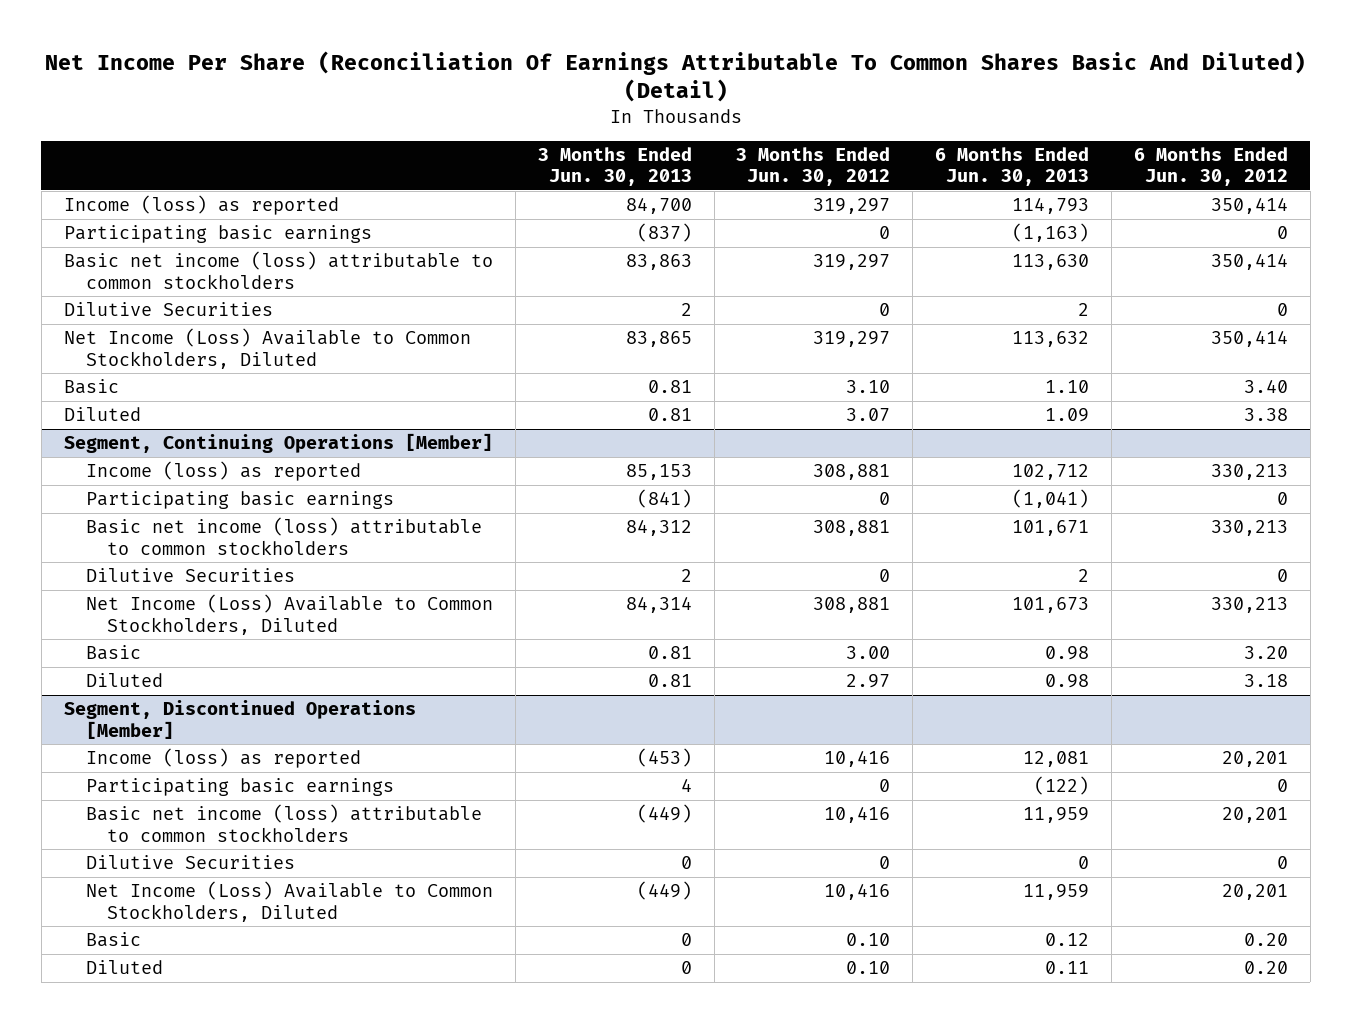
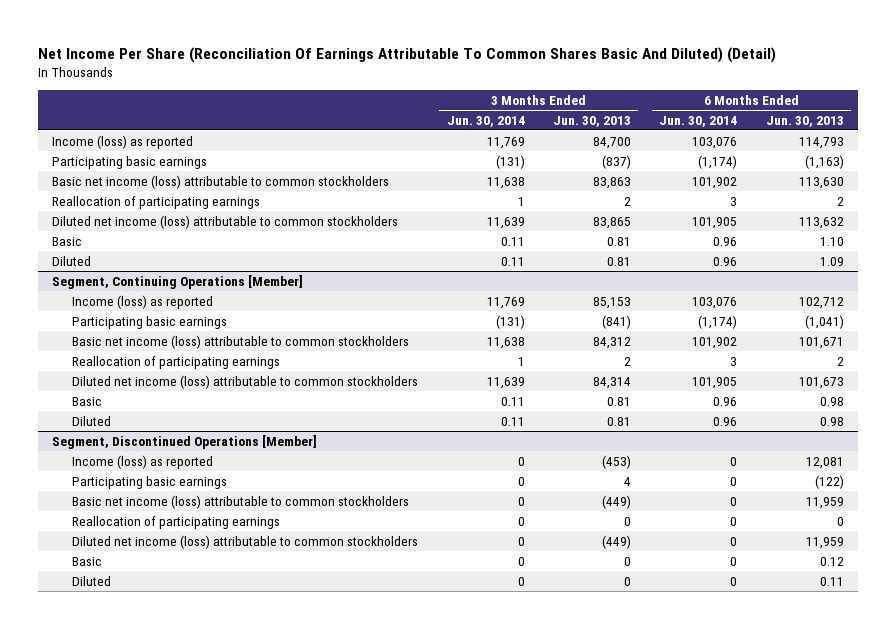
[736,147,891,187] 3 Months Ended Jun. 30, 2012 -> none
[1134,147,1289,187] 6 Months Ended Jun. 30, 2012 -> none
none -> [446,115,525,127] Jun. 30, 2014
none -> [659,115,738,127] Jun. 30, 2014
[63,302,273,317] Dilutive Securities -> [52,195,261,209] Reallocation of participating earnings
[63,328,471,369] Net Income (Loss) Available to Common Stockholders, Diluted -> [52,214,399,229] Diluted net income (loss) attributable to common stockholders
[85,568,295,583] Dilutive Securities -> [72,355,281,369] Reallocation of participating earnings
[85,594,493,635] Net Income (Loss) Available to Common Stockholders, Diluted -> [72,374,419,389] Diluted net income (loss) attributable to common stockholders
[85,855,295,870] Dilutive Securities -> [72,515,281,529] Reallocation of participating earnings
[85,881,493,922] Net Income (Loss) Available to Common Stockholders, Diluted -> [72,534,419,549] Diluted net income (loss) attributable to common stockholders

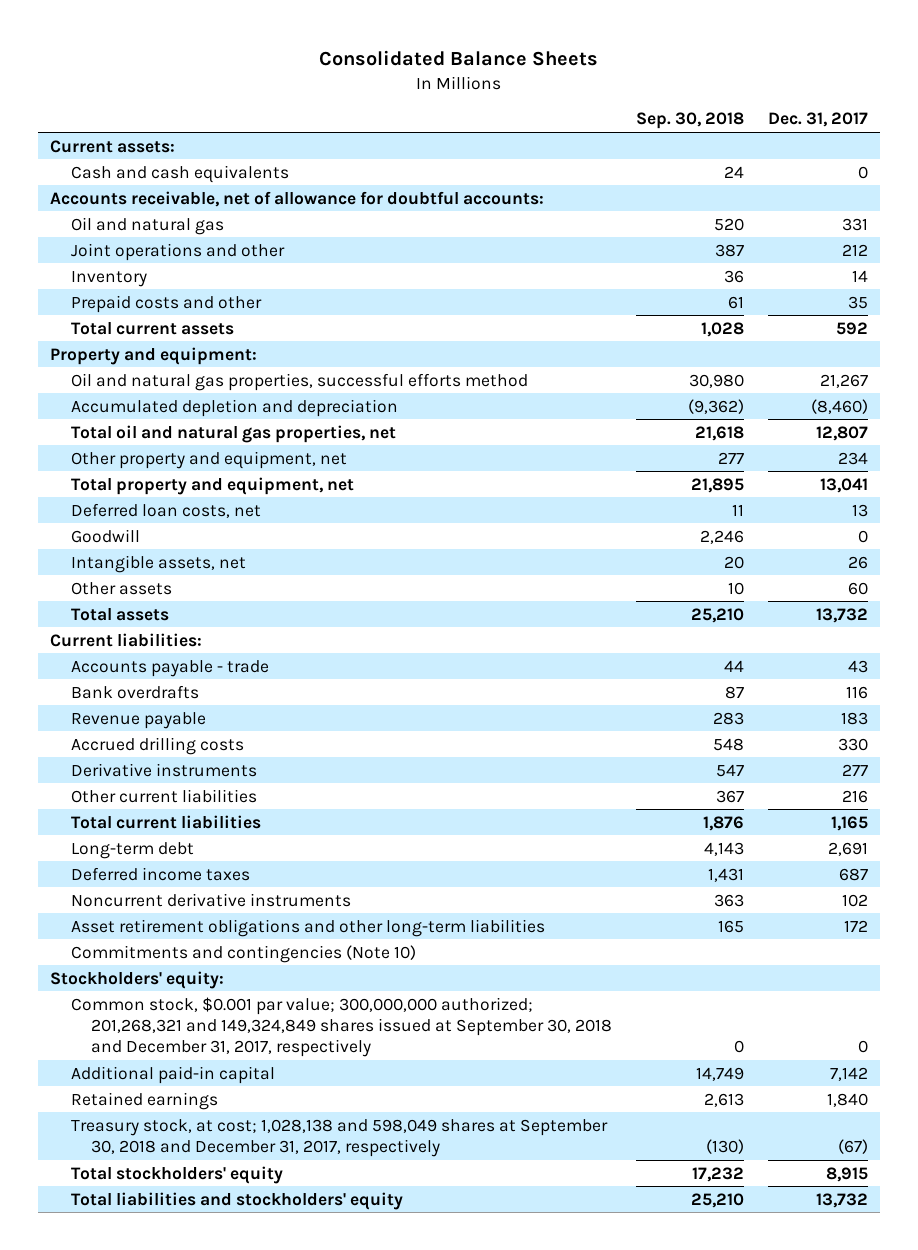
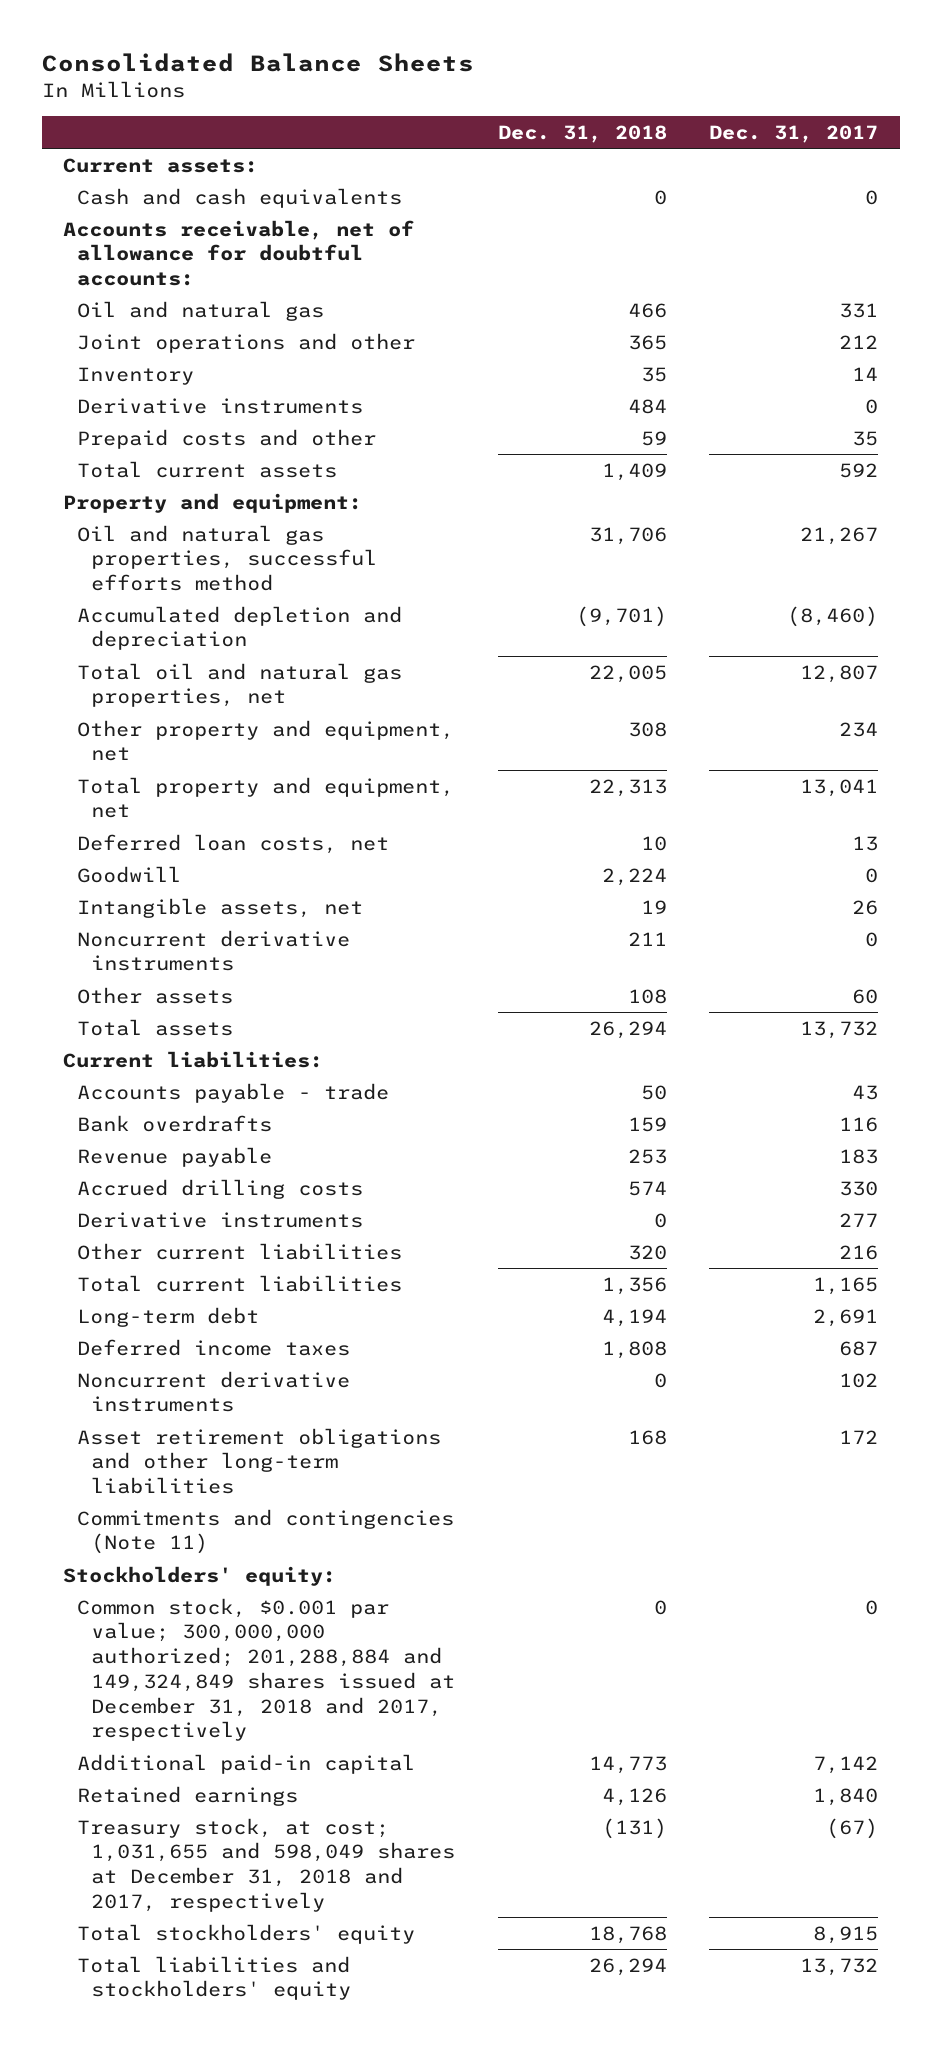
[635,112,744,130] Sep. 30, 2018 -> none
none -> [497,125,667,144] Dec. 31, 2018
none -> [76,397,363,414] Derivative instruments
none -> [76,929,350,972] Noncurrent derivative instruments
[70,944,416,963] Commitments and contingencies (Note 10) -> [76,1508,454,1555] Commitments and contingencies (Note 11)
[70,996,612,1058] Common stock, $0.001 par value; 300,000,000 authorized; 201,268,321 and 149,324,849 shares issued at September 30, 2018 and December 31, 2017, respectively -> [76,1597,455,1742] Common stock, $0.001 par value; 300,000,000 authorized; 201,288,884 and 149,324,849 shares issued at December 31, 2018 and 2017, respectively
[70,1118,608,1157] Treasury stock, at cost; 1,028,138 and 598,049 shares at September 30, 2018 and December 31, 2017, respectively -> [76,1817,455,1912] Treasury stock, at cost; 1,031,655 and 598,049 shares at December 31, 2018 and 2017, respectively

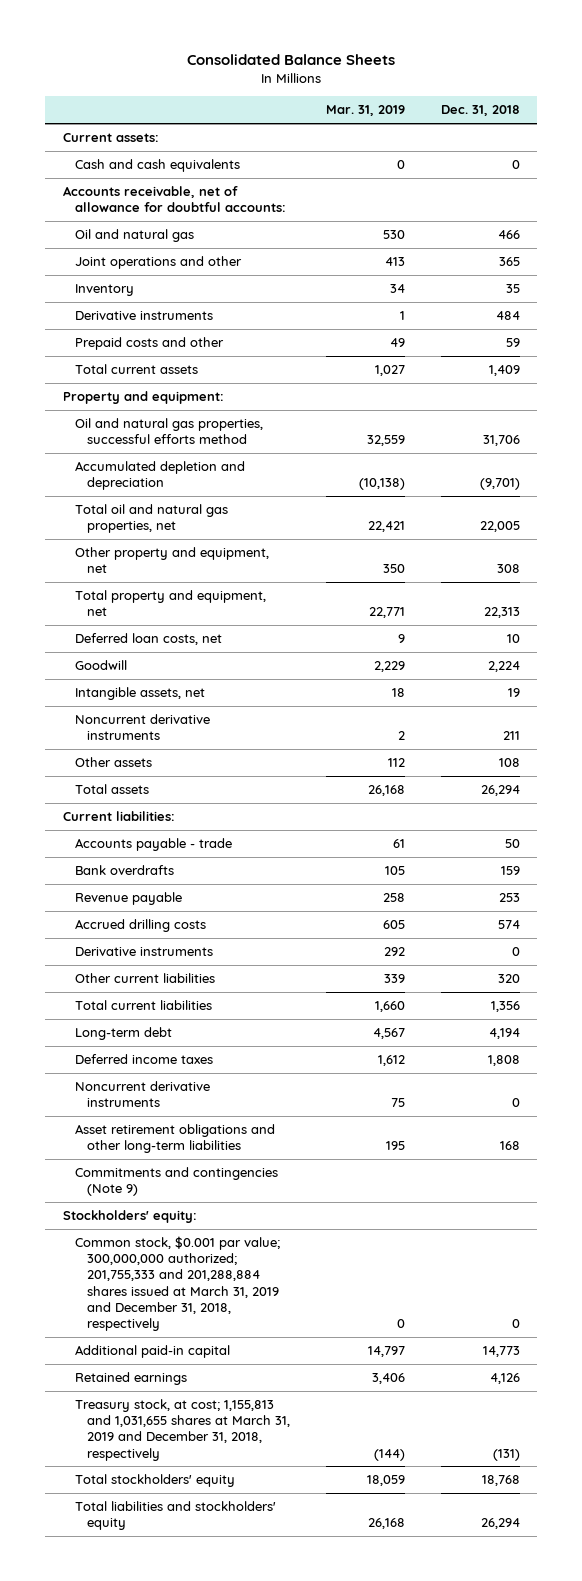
[709,125,879,144] Dec. 31, 2017 -> none
none -> [326,105,406,117] Mar. 31, 2019
[76,1508,454,1555] Commitments and contingencies (Note 11) -> [75,1166,279,1197] Commitments and contingencies (Note 9)
[76,1597,455,1742] Common stock, $0.001 par value; 300,000,000 authorized; 201,288,884 and 149,324,849 shares issued at December 31, 2018 and 2017, respectively -> [75,1235,281,1332] Common stock, $0.001 par value; 300,000,000 authorized; 201,755,333 and 201,288,884 shares issued at March 31, 2019 and December 31, 2018, respectively
[76,1817,455,1912] Treasury stock, at cost; 1,031,655 and 598,049 shares at December 31, 2018 and 2017, respectively -> [75,1398,291,1461] Treasury stock, at cost; 1,155,813 and 1,031,655 shares at March 31, 2019 and December 31, 2018, respectively

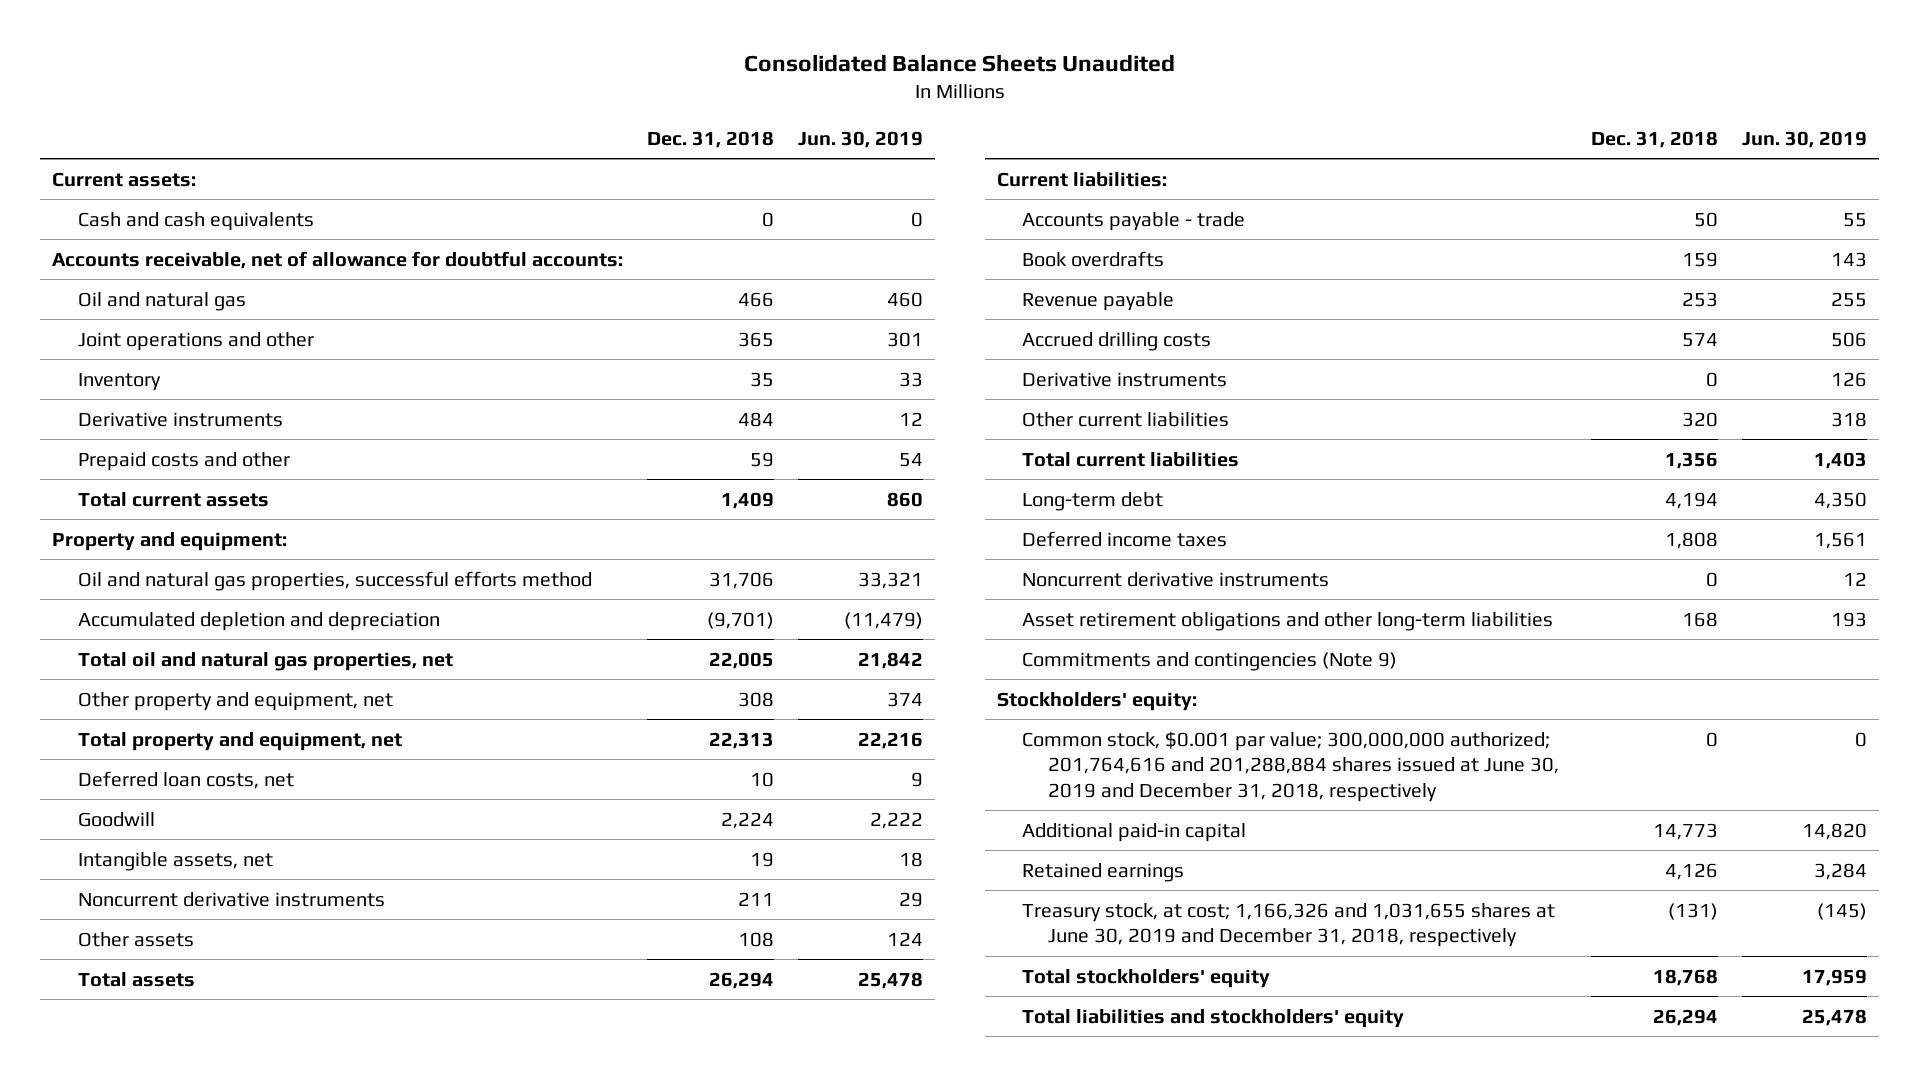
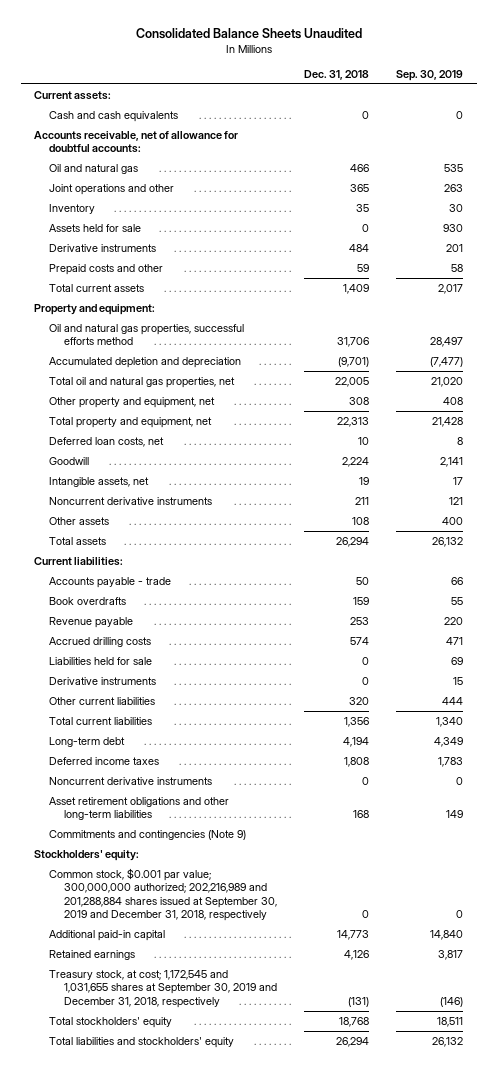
[797,130,923,148] Jun. 30, 2019 -> none
none -> [396,69,464,81] Sep. 30, 2019
none -> [49,223,142,232] Assets held for sale
none -> [49,656,153,665] Liabilities held for sale
[1022,730,1559,802] Common stock, $0.001 par value; 300,000,000 authorized; 201,764,616 and 201,288,884 shares issued at June 30, 2019 and December 31, 2018, respectively -> [49,867,278,922] Common stock, $0.001 par value; 300,000,000 authorized; 202,216,989 and 201,288,884 shares issued at September 30, 2019 and December 31, 2018, respectively
[1022,902,1556,948] Treasury stock, at cost; 1,166,326 and 1,031,655 shares at June 30, 2019 and December 31, 2018, respectively -> [49,969,278,1008] Treasury stock, at cost; 1,172,545 and 1,031,655 shares at September 30, 2019 and December 31, 2018, respectively

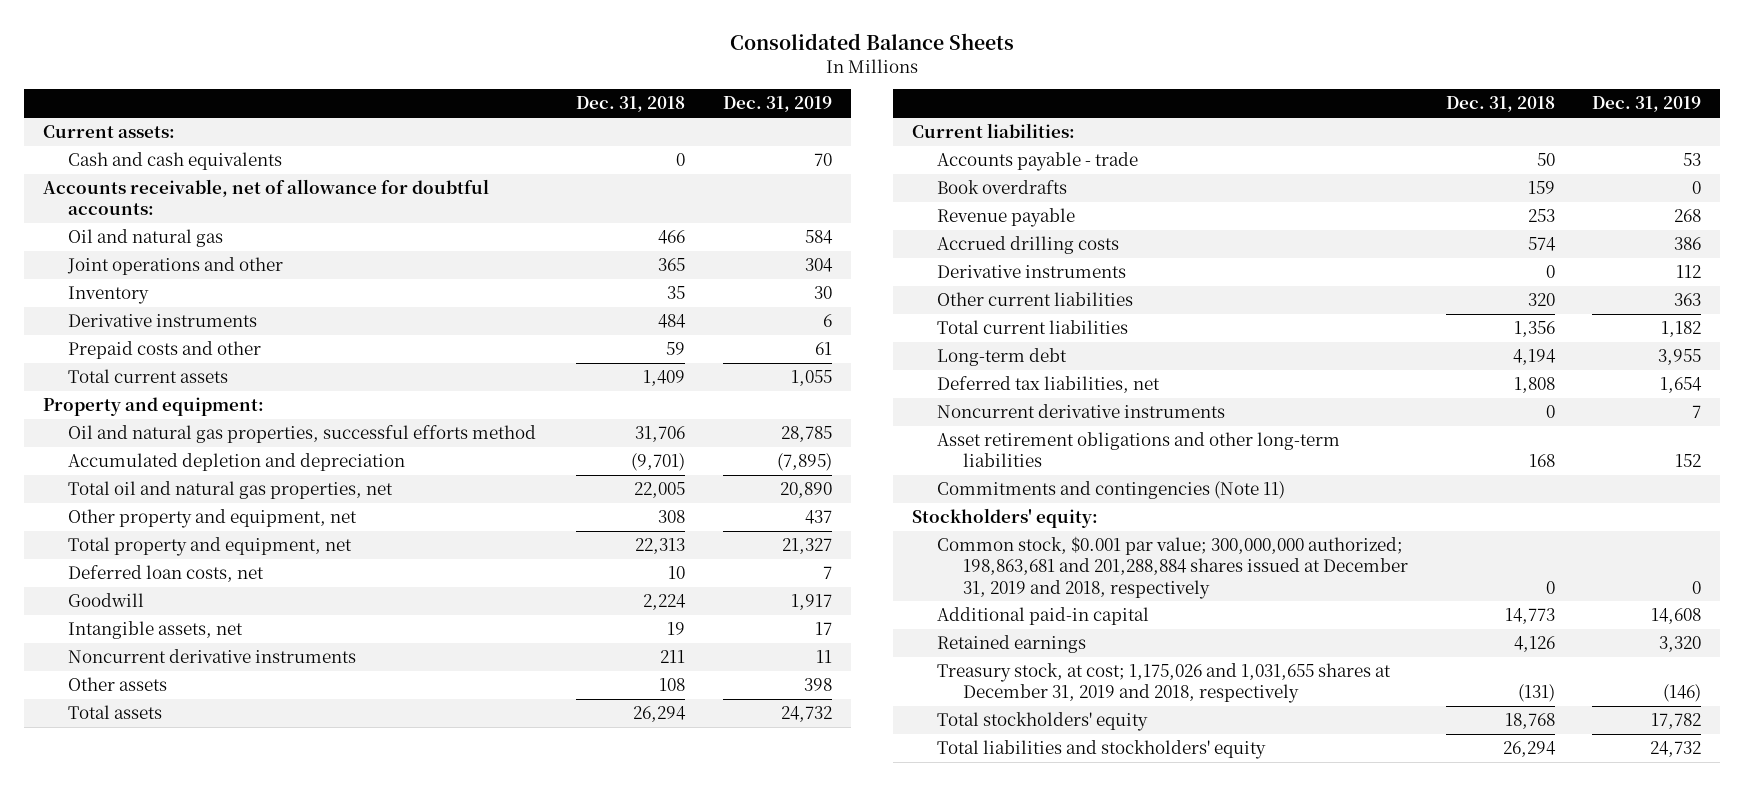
[135,28,362,40] Consolidated Balance Sheets Unaudited -> [729,32,1014,50] Consolidated Balance Sheets
[396,69,464,81] Sep. 30, 2019 -> none
none -> [723,96,833,113] Dec. 31, 2019
[49,223,142,232] Assets held for sale -> none
[49,656,153,665] Liabilities held for sale -> none
[49,756,160,765] Deferred income taxes -> [937,375,1161,393] Deferred tax liabilities, net
[49,829,247,840] Commitments and contingencies (Note 9) -> [937,480,1286,499] Commitments and contingencies (Note 11)
[49,867,278,922] Common stock, $0.001 par value; 300,000,000 authorized; 202,216,989 and 201,288,884 shares issued at September 30, 2019 and December 31, 2018, respectively -> [937,535,1408,599] Common stock, $0.001 par value; 300,000,000 authorized; 198,863,681 and 201,288,884 shares issued at December 31, 2019 and 2018, respectively
[49,969,278,1008] Treasury stock, at cost; 1,172,545 and 1,031,655 shares at September 30, 2019 and December 31, 2018, respectively -> [937,662,1392,704] Treasury stock, at cost; 1,175,026 and 1,031,655 shares at December 31, 2019 and 2018, respectively

